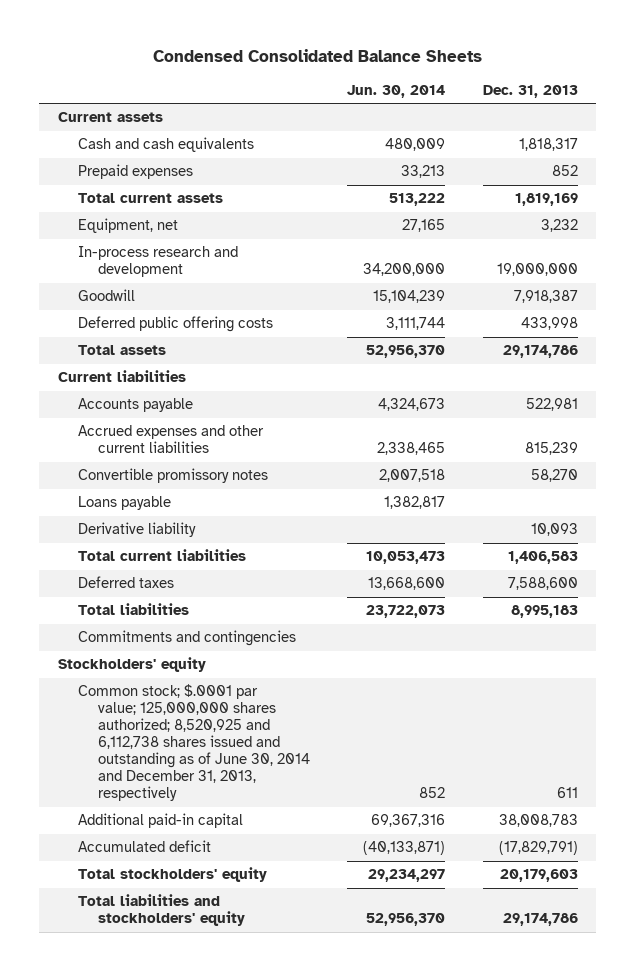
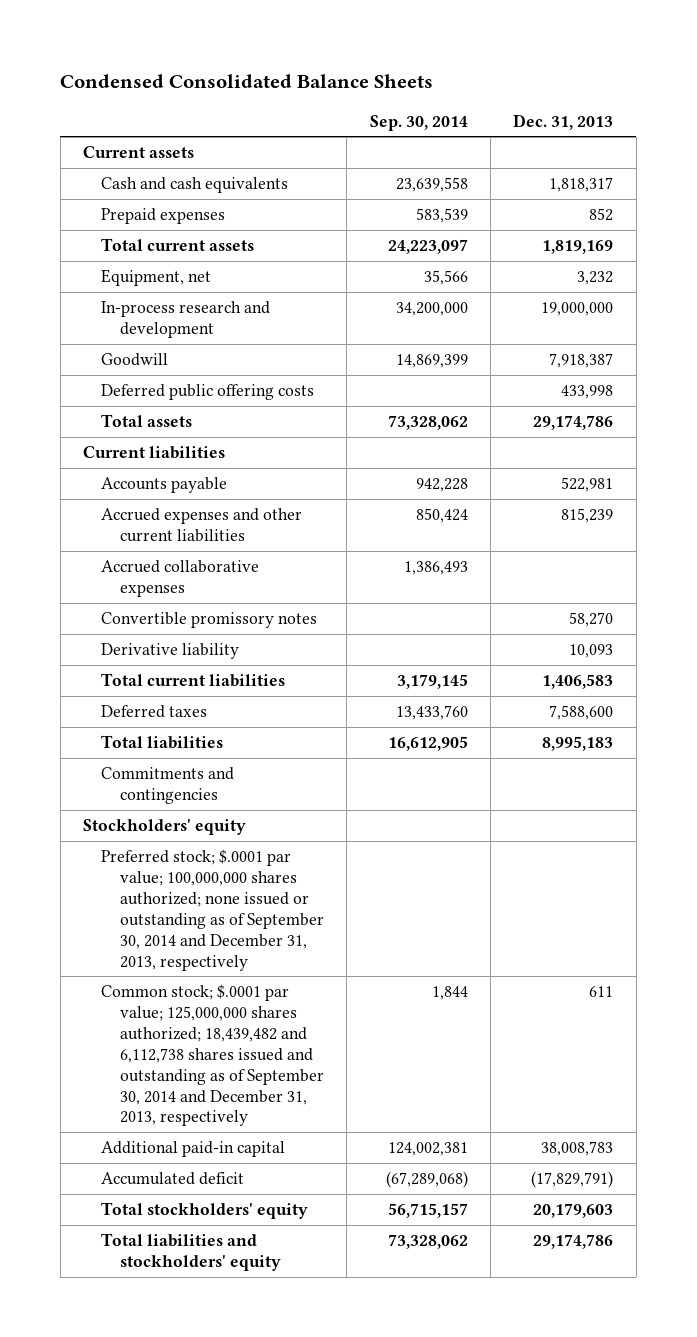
[347,84,446,98] Jun. 30, 2014 -> none
none -> [369,114,468,131] Sep. 30, 2014
none -> [101,560,260,598] Accrued collaborative expenses
[77,496,171,511] Loans payable -> none
none -> [101,849,324,971] Preferred stock; $.0001 par value; 100,000,000 shares authorized; none issued or outstanding as of September 30, 2014 and December 31, 2013, respectively
[77,684,310,802] Common stock; $.0001 par value; 125,000,000 shares authorized; 8,520,925 and 6,112,738 shares issued and outstanding as of June 30, 2014 and December 31, 2013, respectively -> [101,984,324,1127] Common stock; $.0001 par value; 125,000,000 shares authorized; 18,439,482 and 6,112,738 shares issued and outstanding as of September 30, 2014 and December 31, 2013, respectively

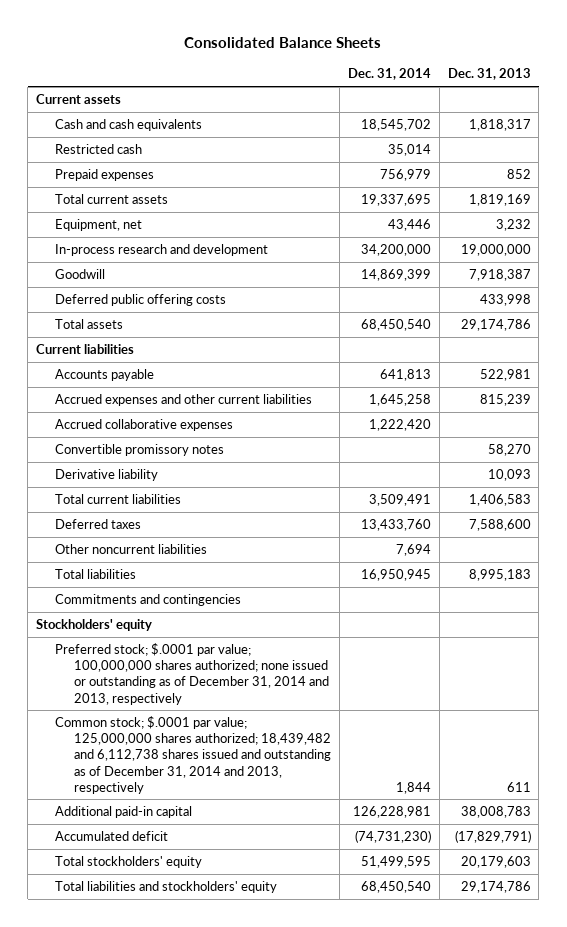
[60,73,434,88] Condensed Consolidated Balance Sheets -> [184,37,382,49] Consolidated Balance Sheets
[369,114,468,131] Sep. 30, 2014 -> none
none -> [347,68,431,81] Dec. 31, 2014
none -> [55,144,143,155] Restricted cash
none -> [55,544,208,555] Other noncurrent liabilities
[101,849,324,971] Preferred stock; $.0001 par value; 100,000,000 shares authorized; none issued or outstanding as of September 30, 2014 and December 31, 2013, respectively -> [55,643,330,705] Preferred stock; $.0001 par value; 100,000,000 shares authorized; none issued or outstanding as of December 31, 2014 and 2013, respectively
[101,984,324,1127] Common stock; $.0001 par value; 125,000,000 shares authorized; 18,439,482 and 6,112,738 shares issued and outstanding as of September 30, 2014 and December 31, 2013, respectively -> [55,716,332,794] Common stock; $.0001 par value; 125,000,000 shares authorized; 18,439,482 and 6,112,738 shares issued and outstanding as of December 31, 2014 and 2013, respectively

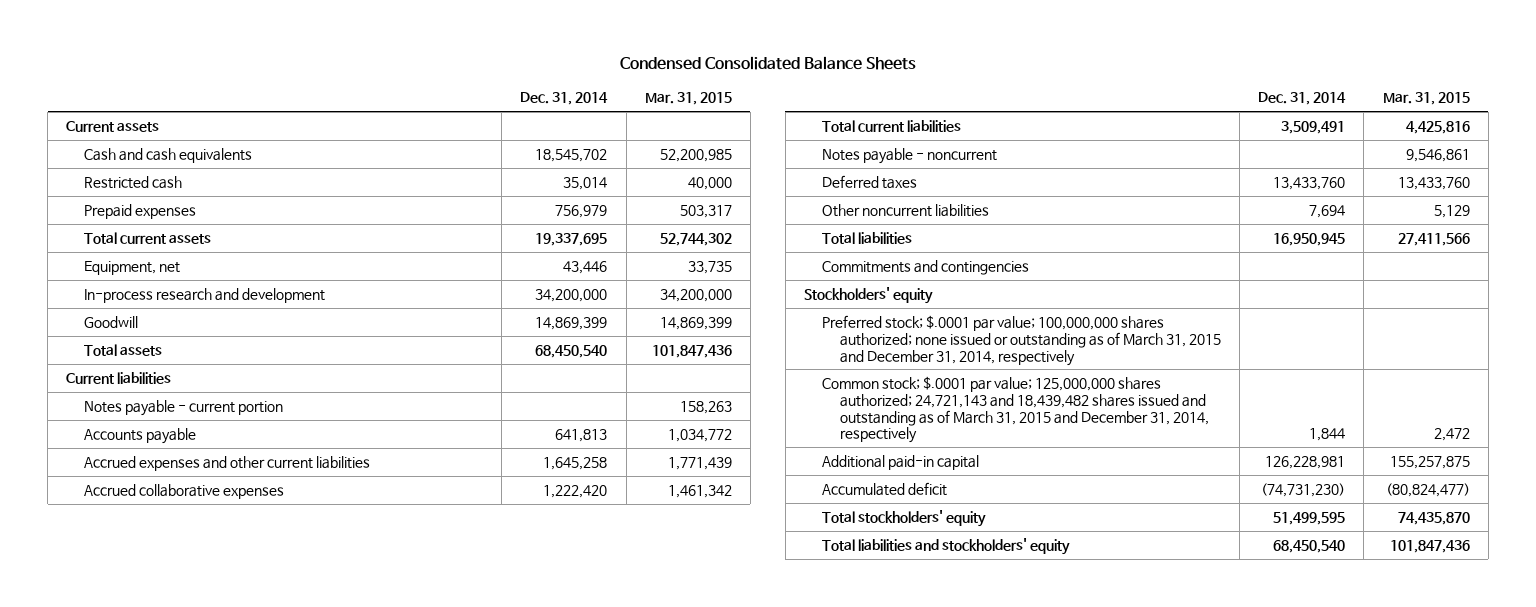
[184,37,382,49] Consolidated Balance Sheets -> [619,56,916,71] Condensed Consolidated Balance Sheets
[447,68,531,81] Dec. 31, 2013 -> none
none -> [644,92,732,106] Mar. 31, 2015
[55,294,227,307] Deferred public offering costs -> none
none -> [84,399,284,416] Notes payable - current portion
[55,444,225,457] Convertible promissory notes -> none
[55,469,159,482] Derivative liability -> none
none -> [821,147,997,164] Notes payable - noncurrent
[55,643,330,705] Preferred stock; $.0001 par value; 100,000,000 shares authorized; none issued or outstanding as of December 31, 2014 and 2013, respectively -> [821,314,1221,366] Preferred stock; $.0001 par value; 100,000,000 shares authorized; none issued or outstanding as of March 31, 2015 and December 31, 2014, respectively
[55,716,332,794] Common stock; $.0001 par value; 125,000,000 shares authorized; 18,439,482 and 6,112,738 shares issued and outstanding as of December 31, 2014 and 2013, respectively -> [821,375,1209,444] Common stock; $.0001 par value; 125,000,000 shares authorized; 24,721,143 and 18,439,482 shares issued and outstanding as of March 31, 2015 and December 31, 2014, respectively

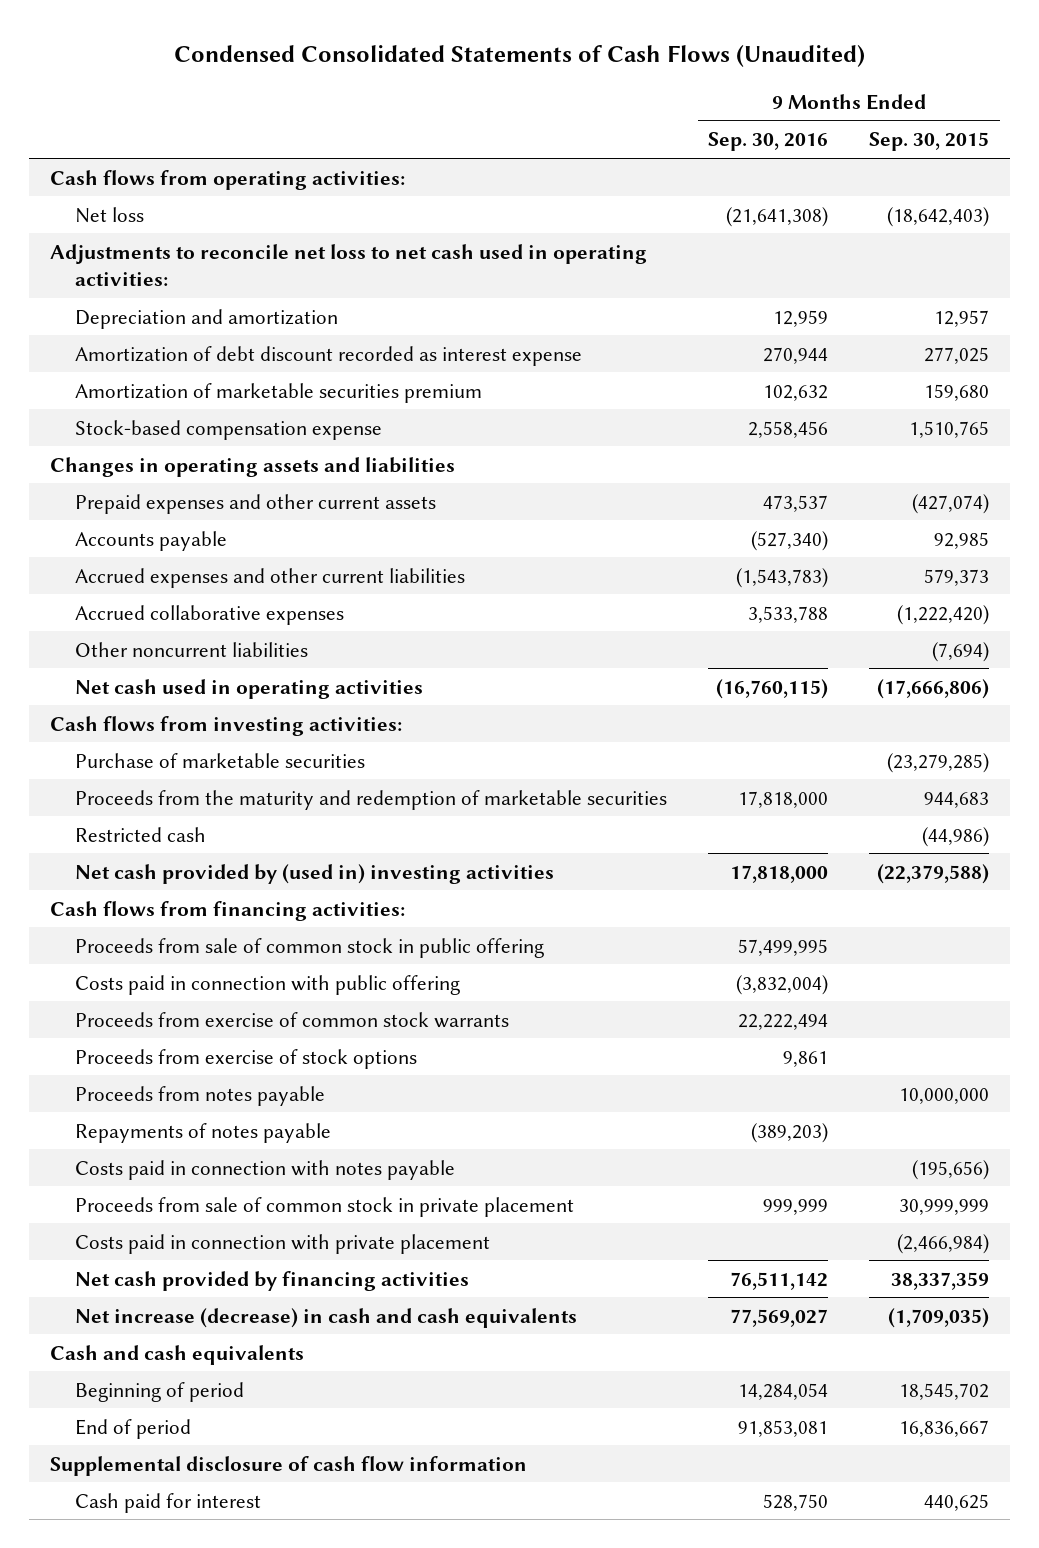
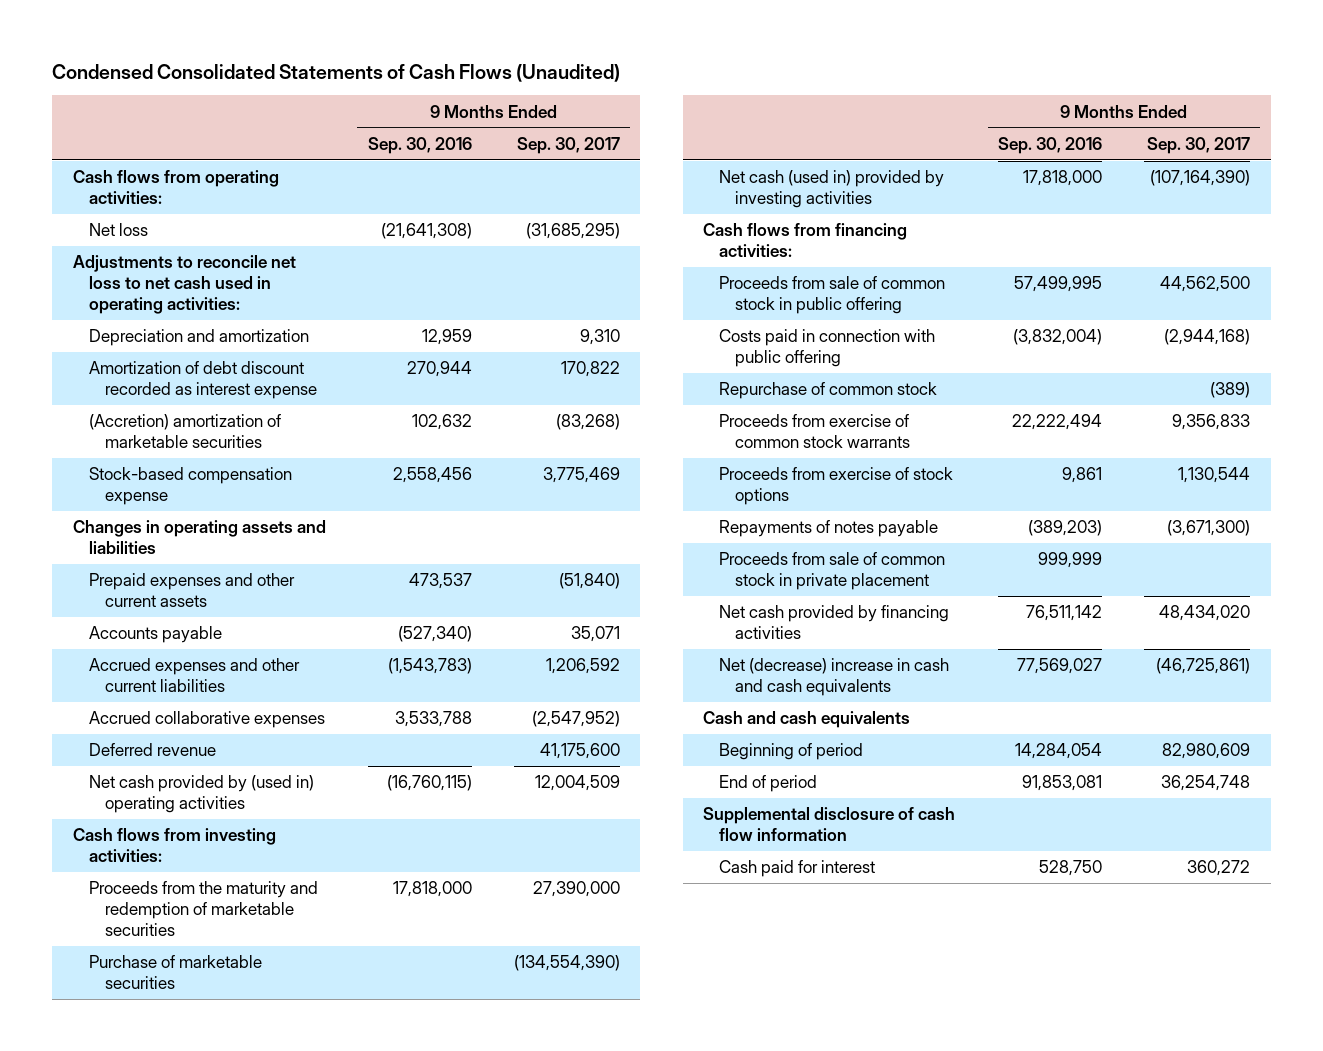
[869,132,990,152] Sep. 30, 2015 -> none
none -> [516,136,620,154] Sep. 30, 2017
[75,382,483,403] Amortization of marketable securities premium -> [89,414,282,449] (Accretion) amortization of marketable securities
[75,641,309,657] Other noncurrent liabilities -> none
none -> [89,743,217,757] Deferred revenue
[75,678,424,699] Net cash used in operating activities -> [89,775,315,814] Net cash provided by (used in) operating activities
[75,826,207,842] Restricted cash -> none
[75,752,366,768] Purchase of marketable securities -> [89,955,263,990] Purchase of marketable securities
[75,863,555,884] Net cash provided by (used in) investing activities -> [719,170,945,209] Net cash (used in) provided by investing activities
none -> [719,382,938,400] Repurchase of common stock
[75,1085,326,1106] Proceeds from notes payable -> none
[75,1159,456,1180] Costs paid in connection with notes payable -> none
[75,1233,491,1254] Costs paid in connection with private placement -> none
[75,1307,578,1328] Net increase (decrease) in cash and cash equivalents -> [719,658,950,697] Net (decrease) increase in cash and cash equivalents

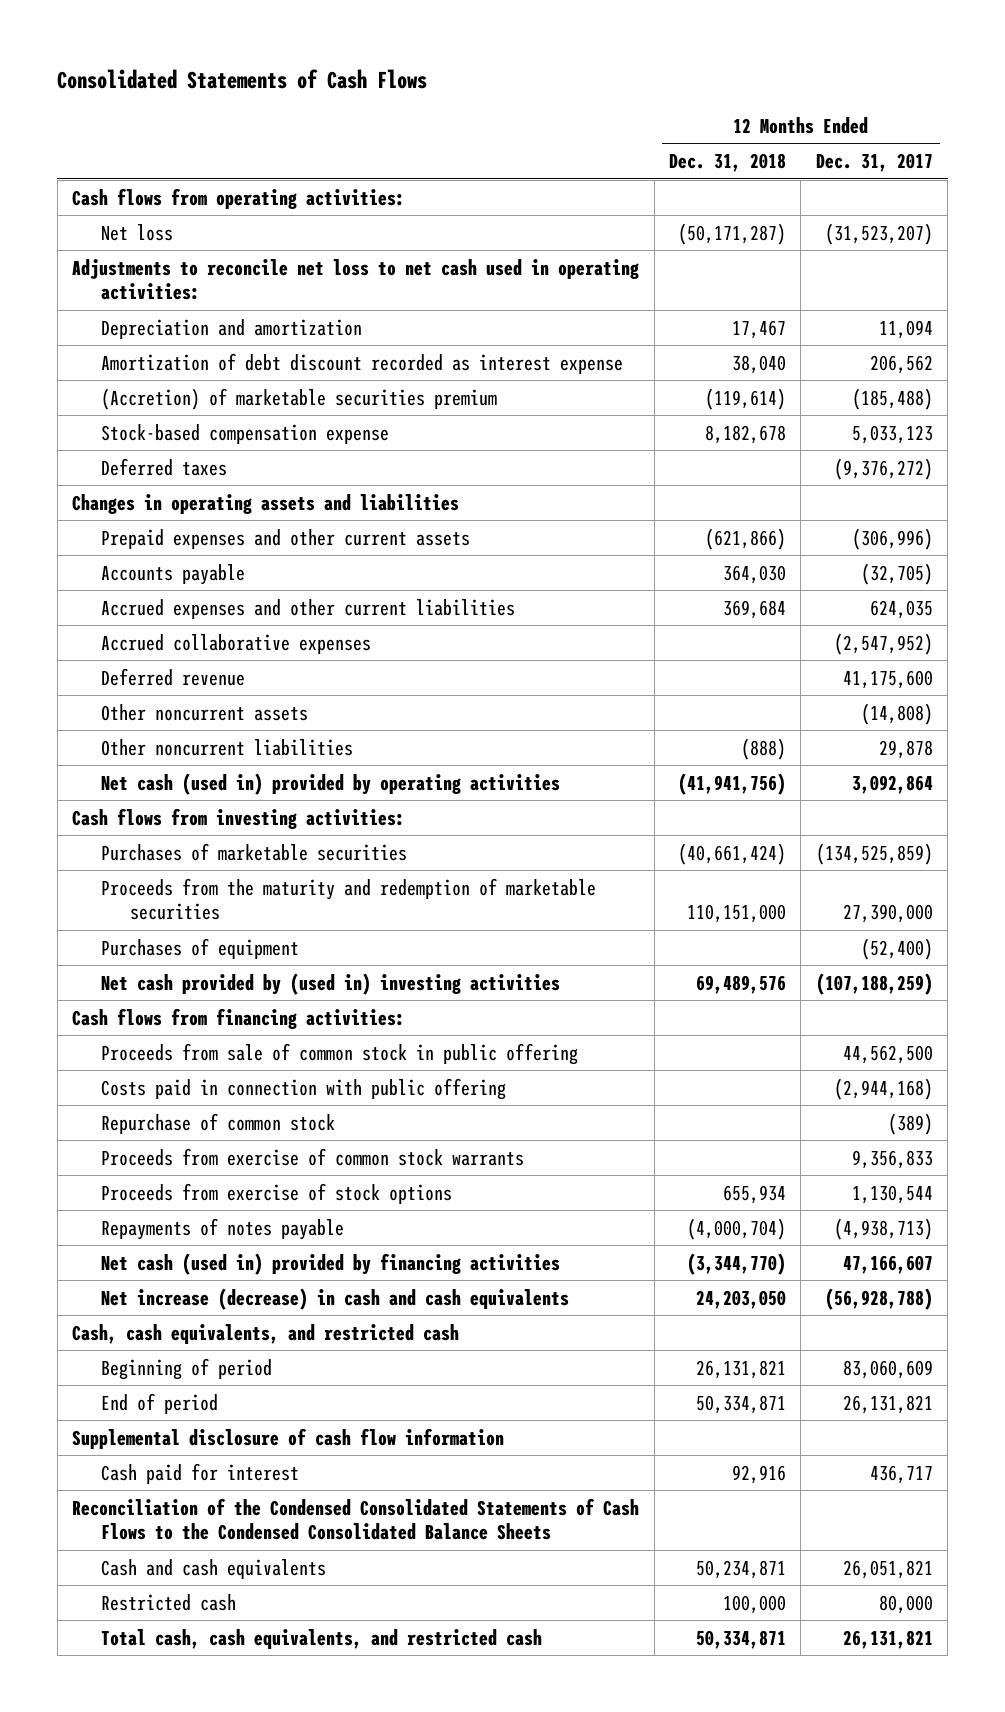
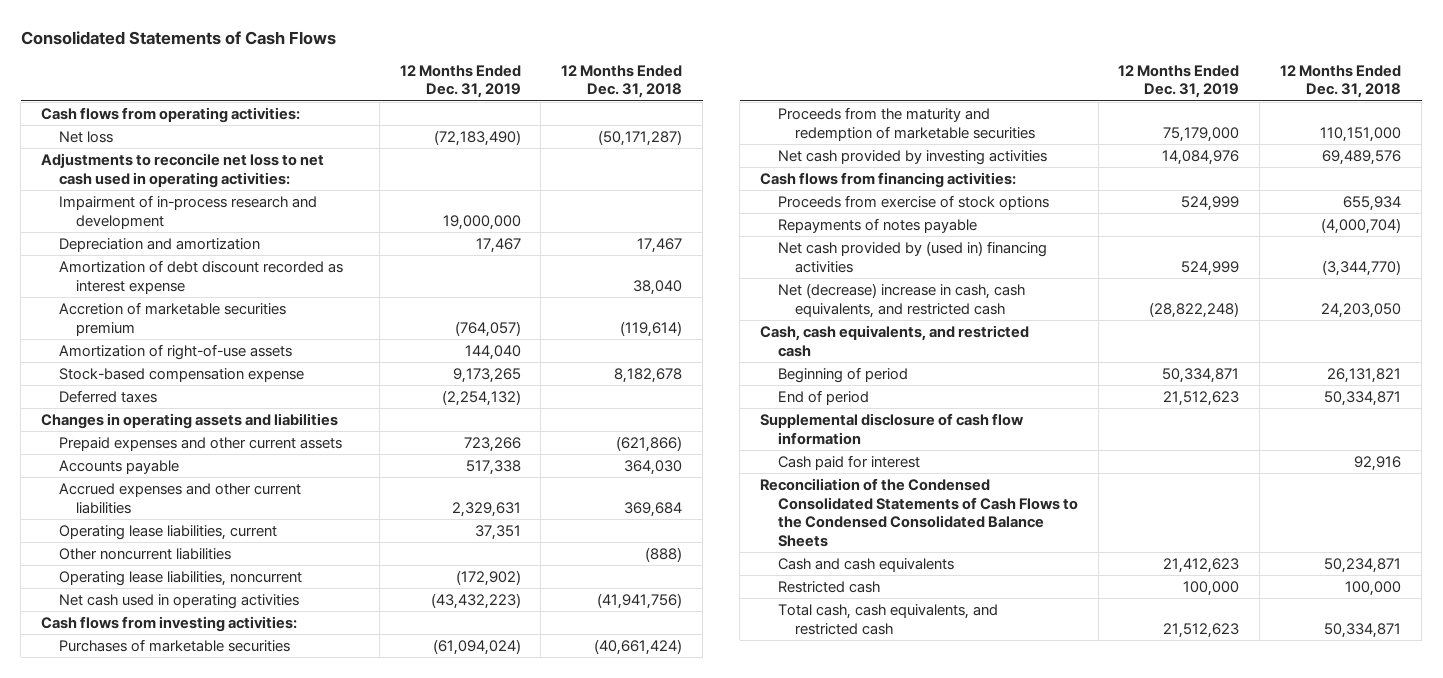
[815,153,933,173] Dec. 31, 2017 -> none
none -> [399,64,521,99] 12 Months Ended Dec. 31, 2019
none -> [58,194,317,229] Impairment of in-process research and development
[100,387,497,410] (Accretion) of marketable securities premium -> [58,301,286,336] Accretion of marketable securities premium
none -> [58,343,292,360] Amortization of right-of-use assets
[100,633,371,654] Accrued collaborative expenses -> none
[100,667,245,686] Deferred revenue -> none
[100,703,308,721] Other noncurrent assets -> none
none -> [58,524,277,540] Operating lease liabilities, current
none -> [58,570,302,586] Operating lease liabilities, noncurrent
[100,772,560,795] Net cash (used in) provided by operating activities -> [58,593,299,609] Net cash used in operating activities
[100,937,299,959] Purchases of equipment -> none
[100,972,560,995] Net cash provided by (used in) investing activities -> [777,149,1047,165] Net cash provided by investing activities
[100,1042,578,1065] Proceeds from sale of common stock in public offering -> none
[100,1077,506,1100] Costs paid in connection with public offering -> none
[100,1112,335,1134] Repurchase of common stock -> none
[100,1147,524,1166] Proceeds from exercise of common stock warrants -> none
[100,1252,560,1275] Net cash (used in) provided by financing activities -> [777,240,1047,273] Net cash provided by (used in) financing activities
[100,1287,569,1310] Net increase (decrease) in cash and cash equivalents -> [777,282,1025,318] Net (decrease) increase in cash, cash equivalents, and restricted cash

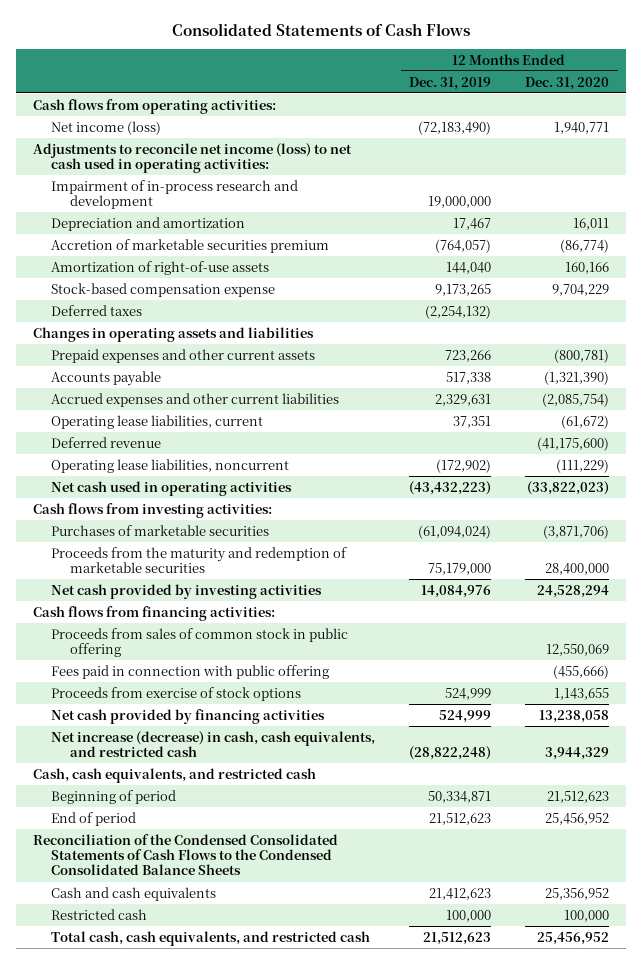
[561,64,683,99] 12 Months Ended Dec. 31, 2018 -> none
none -> [525,76,610,90] Dec. 31, 2020
[58,130,113,143] Net loss -> [51,120,162,135] Net income (loss)
[41,152,325,188] Adjustments to reconcile net loss to net cash used in operating activities: -> [32,142,352,174] Adjustments to reconcile net income (loss) to net cash used in operating activities:
[58,259,343,294] Amortization of debt discount recorded as interest expense -> none
[58,547,231,560] Other noncurrent liabilities -> none
none -> [51,436,162,448] Deferred revenue
none -> [51,627,349,658] Proceeds from sales of common stock in public offering
none -> [51,664,330,679] Fees paid in connection with public offering
[777,217,977,233] Repayments of notes payable -> none
[777,240,1047,273] Net cash provided by (used in) financing activities -> [51,708,326,724] Net cash provided by financing activities
[777,282,1025,318] Net (decrease) increase in cash, cash equivalents, and restricted cash -> [51,730,376,758] Net increase (decrease) in cash, cash equivalents, and restricted cash
[760,412,1025,445] Supplemental disclosure of cash flow information -> none
[777,454,920,470] Cash paid for interest -> none

